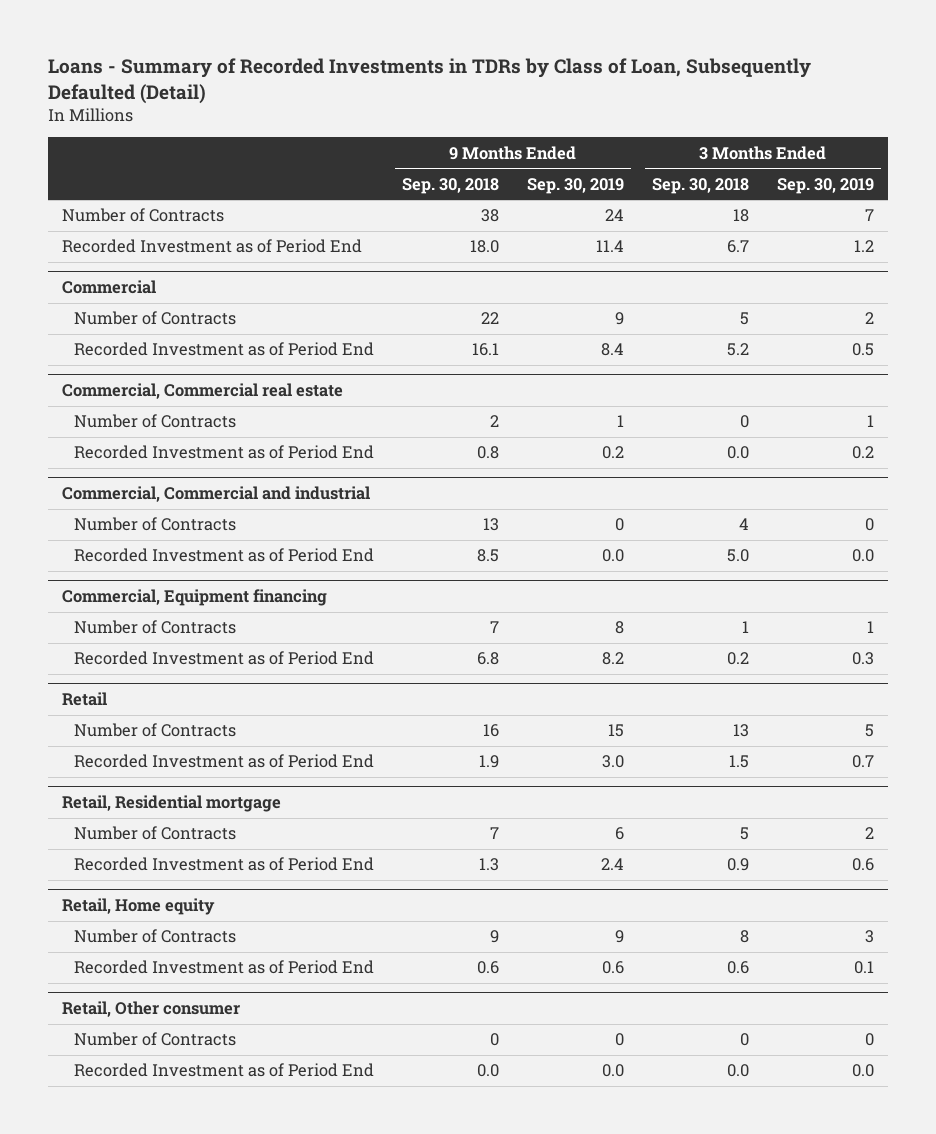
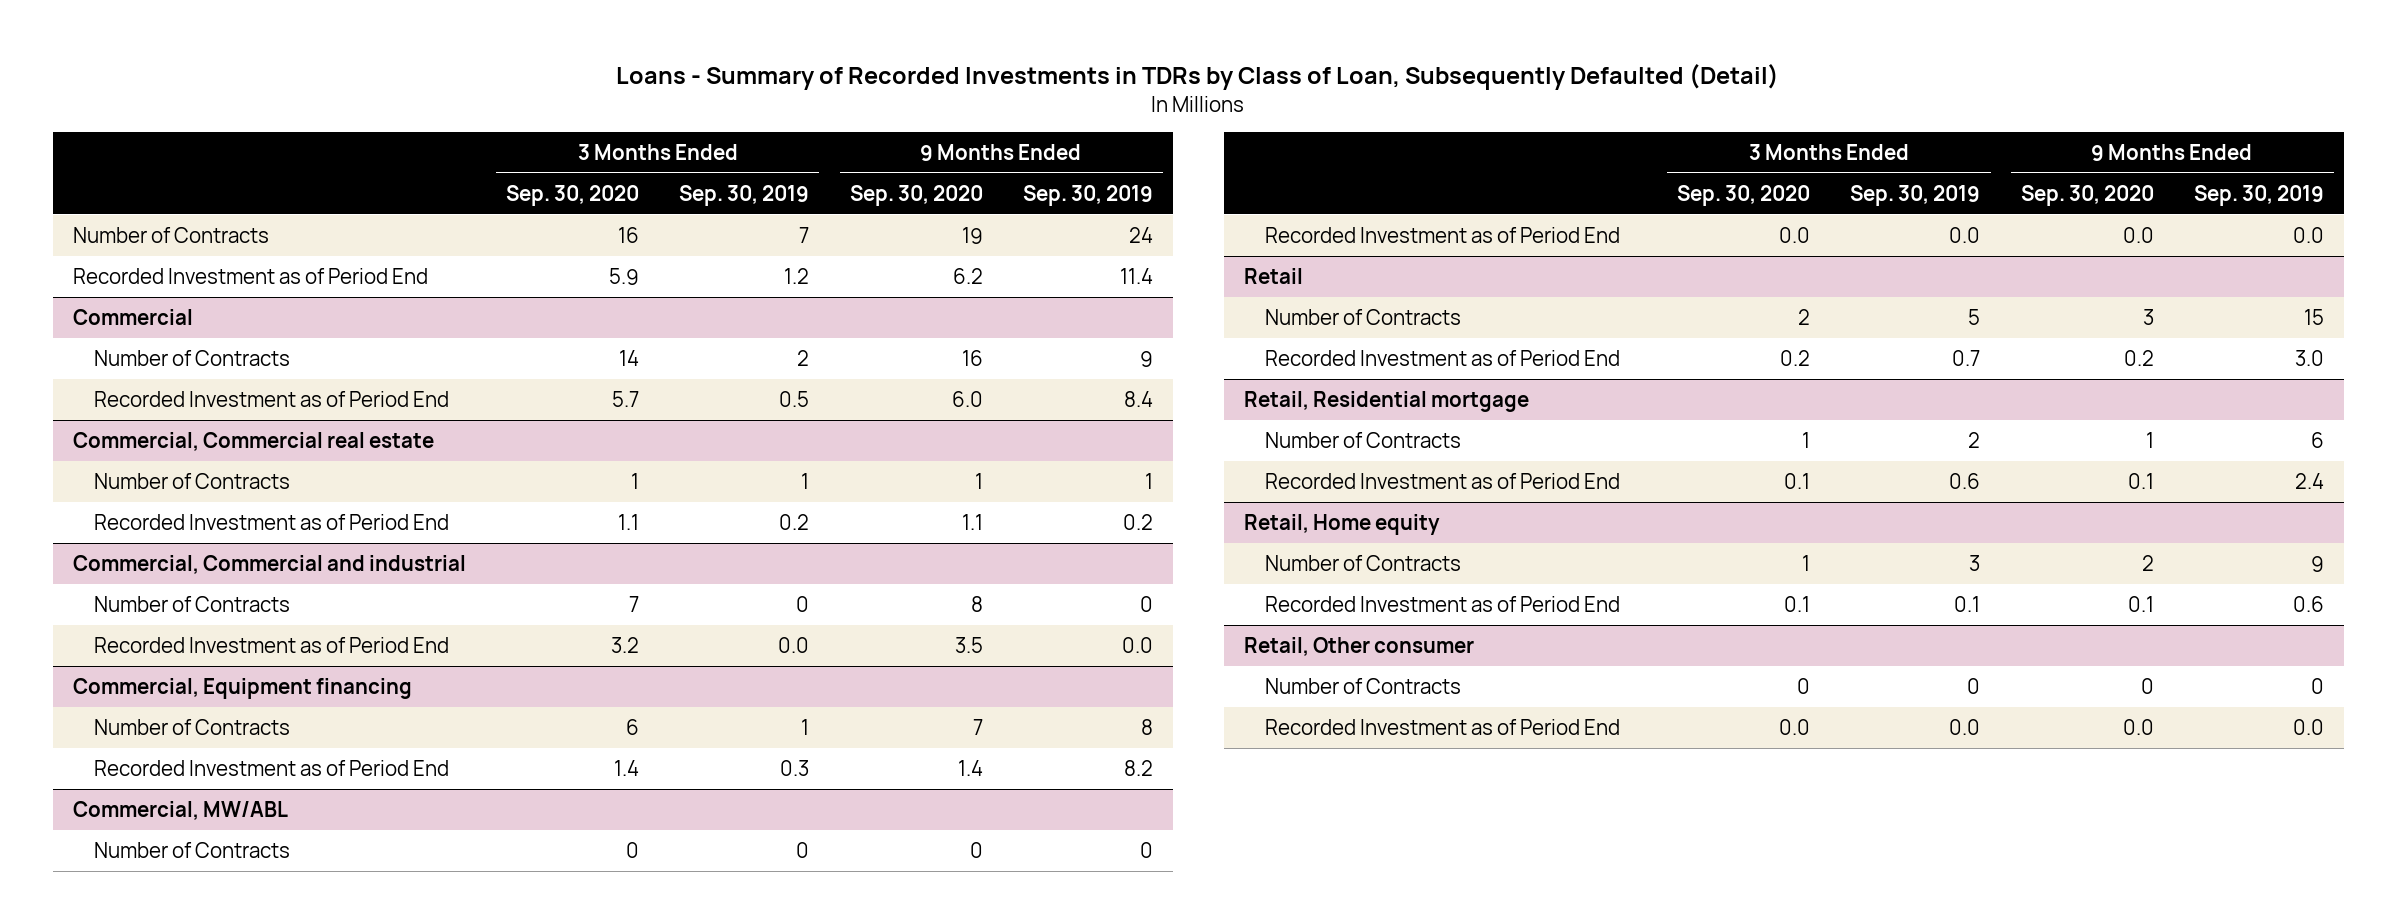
[402,177,500,194] Sep. 30, 2018 -> none
[652,177,750,194] Sep. 30, 2018 -> none
none -> [506,184,640,206] Sep. 30, 2020
none -> [849,184,983,206] Sep. 30, 2020
none -> [72,800,288,820] Commercial, MW/ABL
none -> [94,841,291,858] Number of Contracts
none -> [1265,226,1621,243] Recorded Investment as of Period End

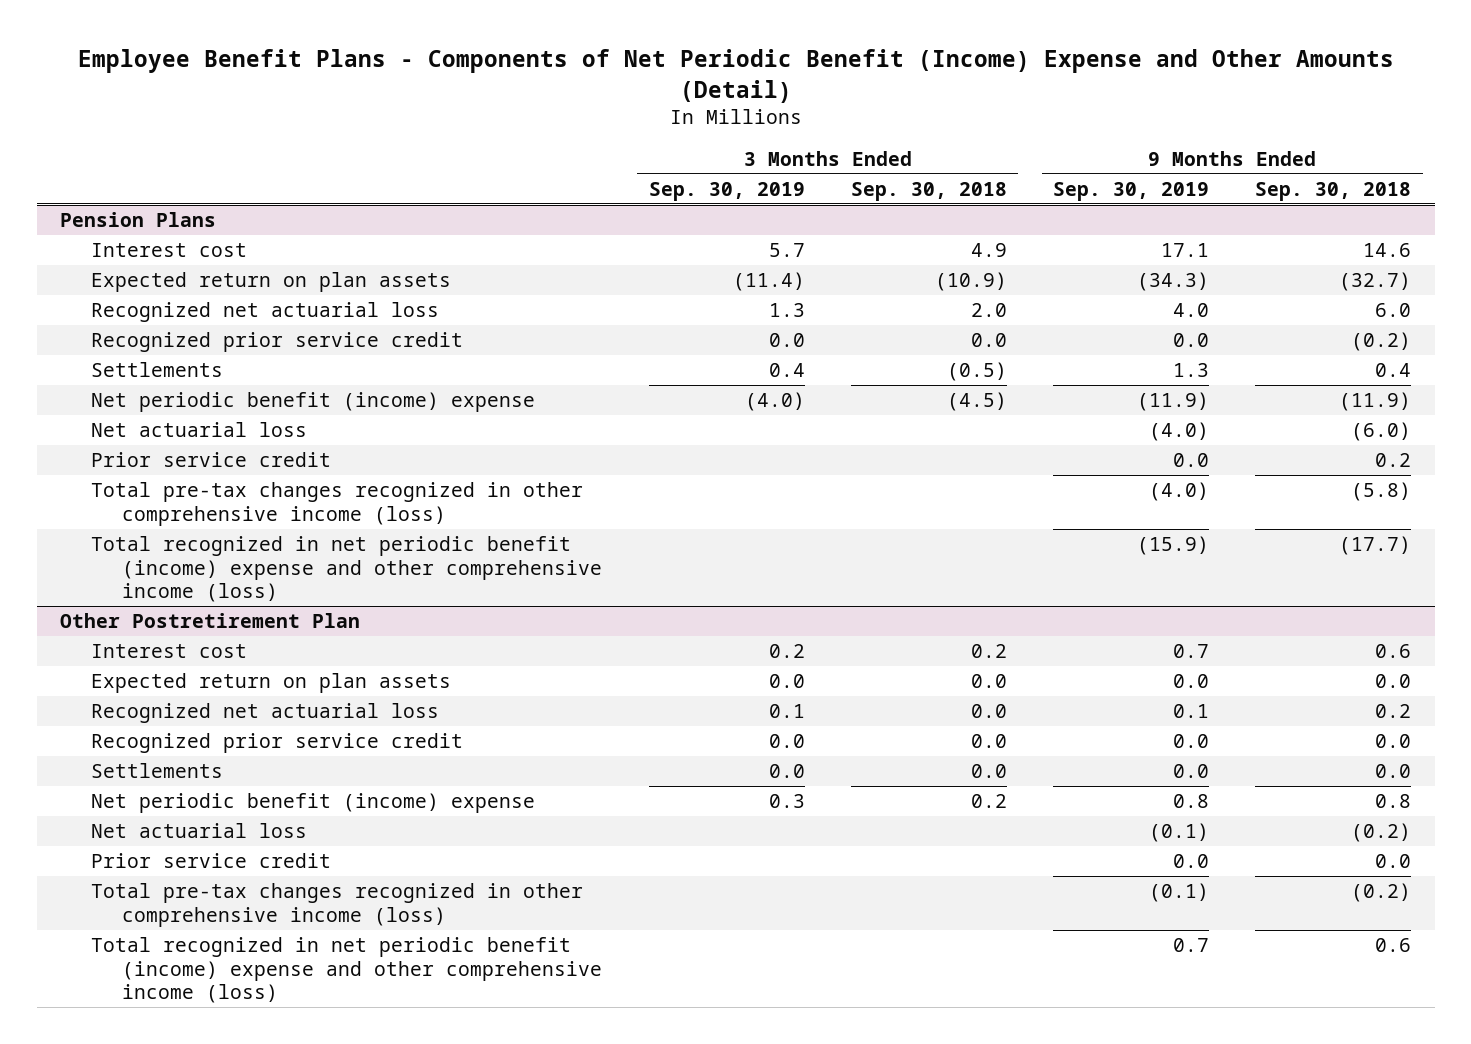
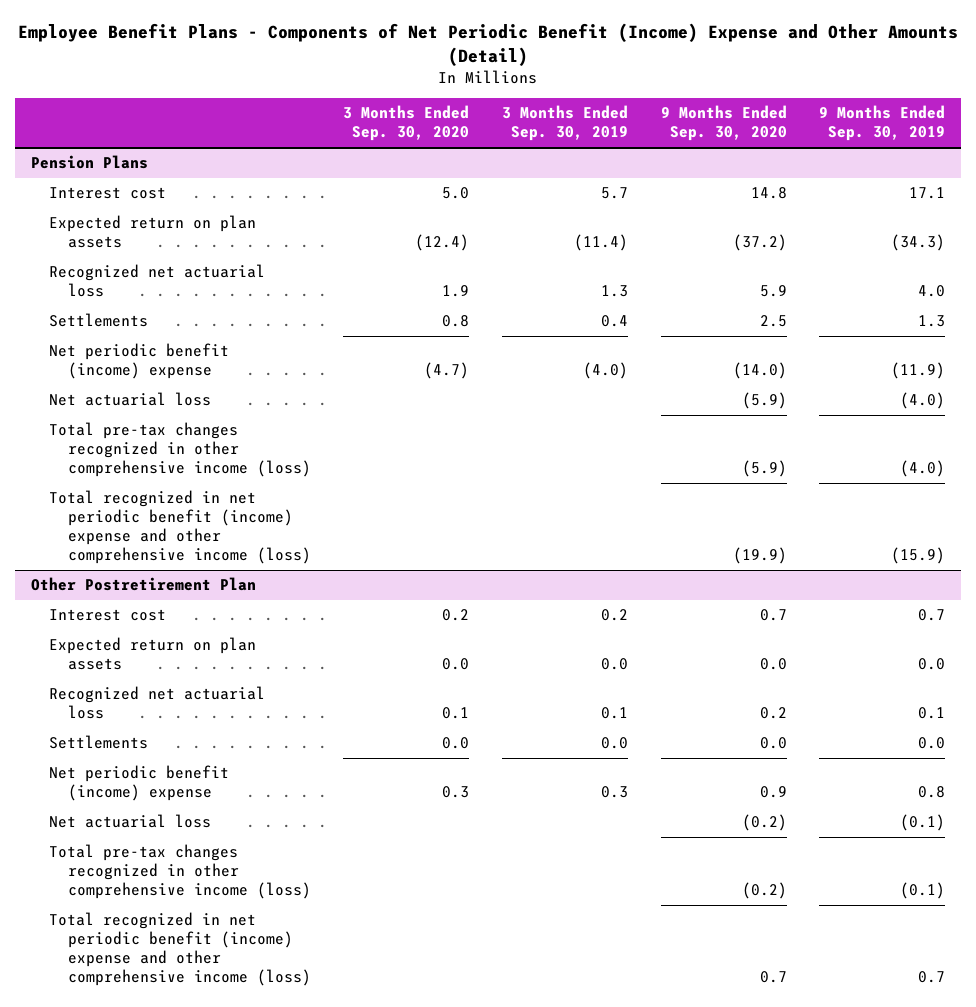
[850,181,1007,201] Sep. 30, 2018 -> none
[1255,181,1412,201] Sep. 30, 2018 -> none
none -> [343,105,470,142] 3 Months Ended Sep. 30, 2020
none -> [660,105,787,142] 9 Months Ended Sep. 30, 2020
[91,332,464,353] Recognized prior service credit -> none
[91,452,332,468] Prior service credit -> none
[91,733,464,754] Recognized prior service credit -> none
[91,853,332,869] Prior service credit -> none

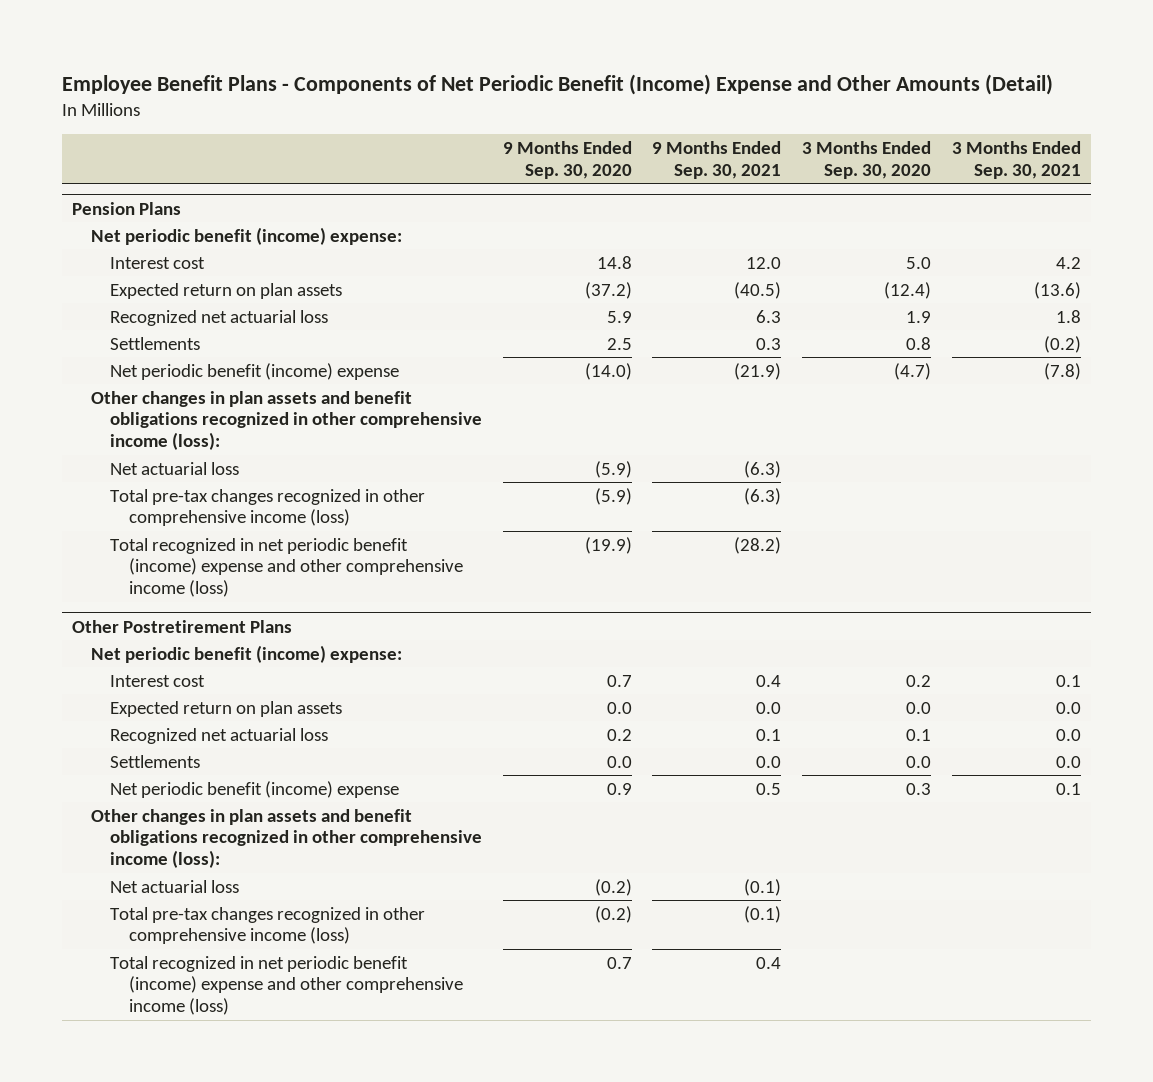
[501,105,628,142] 3 Months Ended Sep. 30, 2019 -> none
[819,105,946,142] 9 Months Ended Sep. 30, 2019 -> none
none -> [652,141,782,179] 9 Months Ended Sep. 30, 2021
none -> [951,141,1081,179] 3 Months Ended Sep. 30, 2021
none -> [91,226,403,245] Net periodic benefit (income) expense:
none -> [91,390,482,450] Other changes in plan assets and benefit obligations recognized in other comprehensive income (loss):
[30,577,256,592] Other Postretirement Plan -> [72,619,293,633] Other Postretirement Plans
none -> [91,644,403,663] Net periodic benefit (income) expense:
none -> [91,808,482,868] Other changes in plan assets and benefit obligations recognized in other comprehensive income (loss):

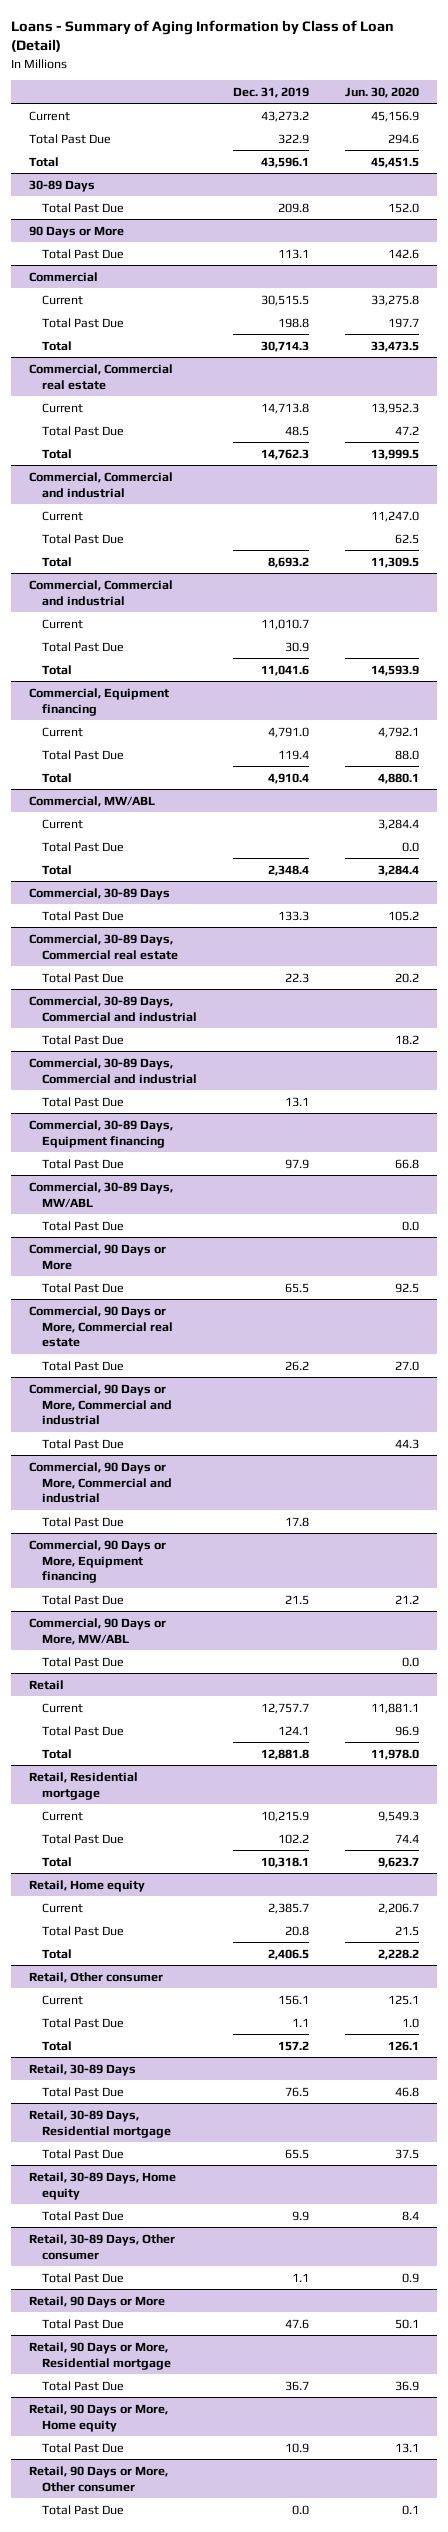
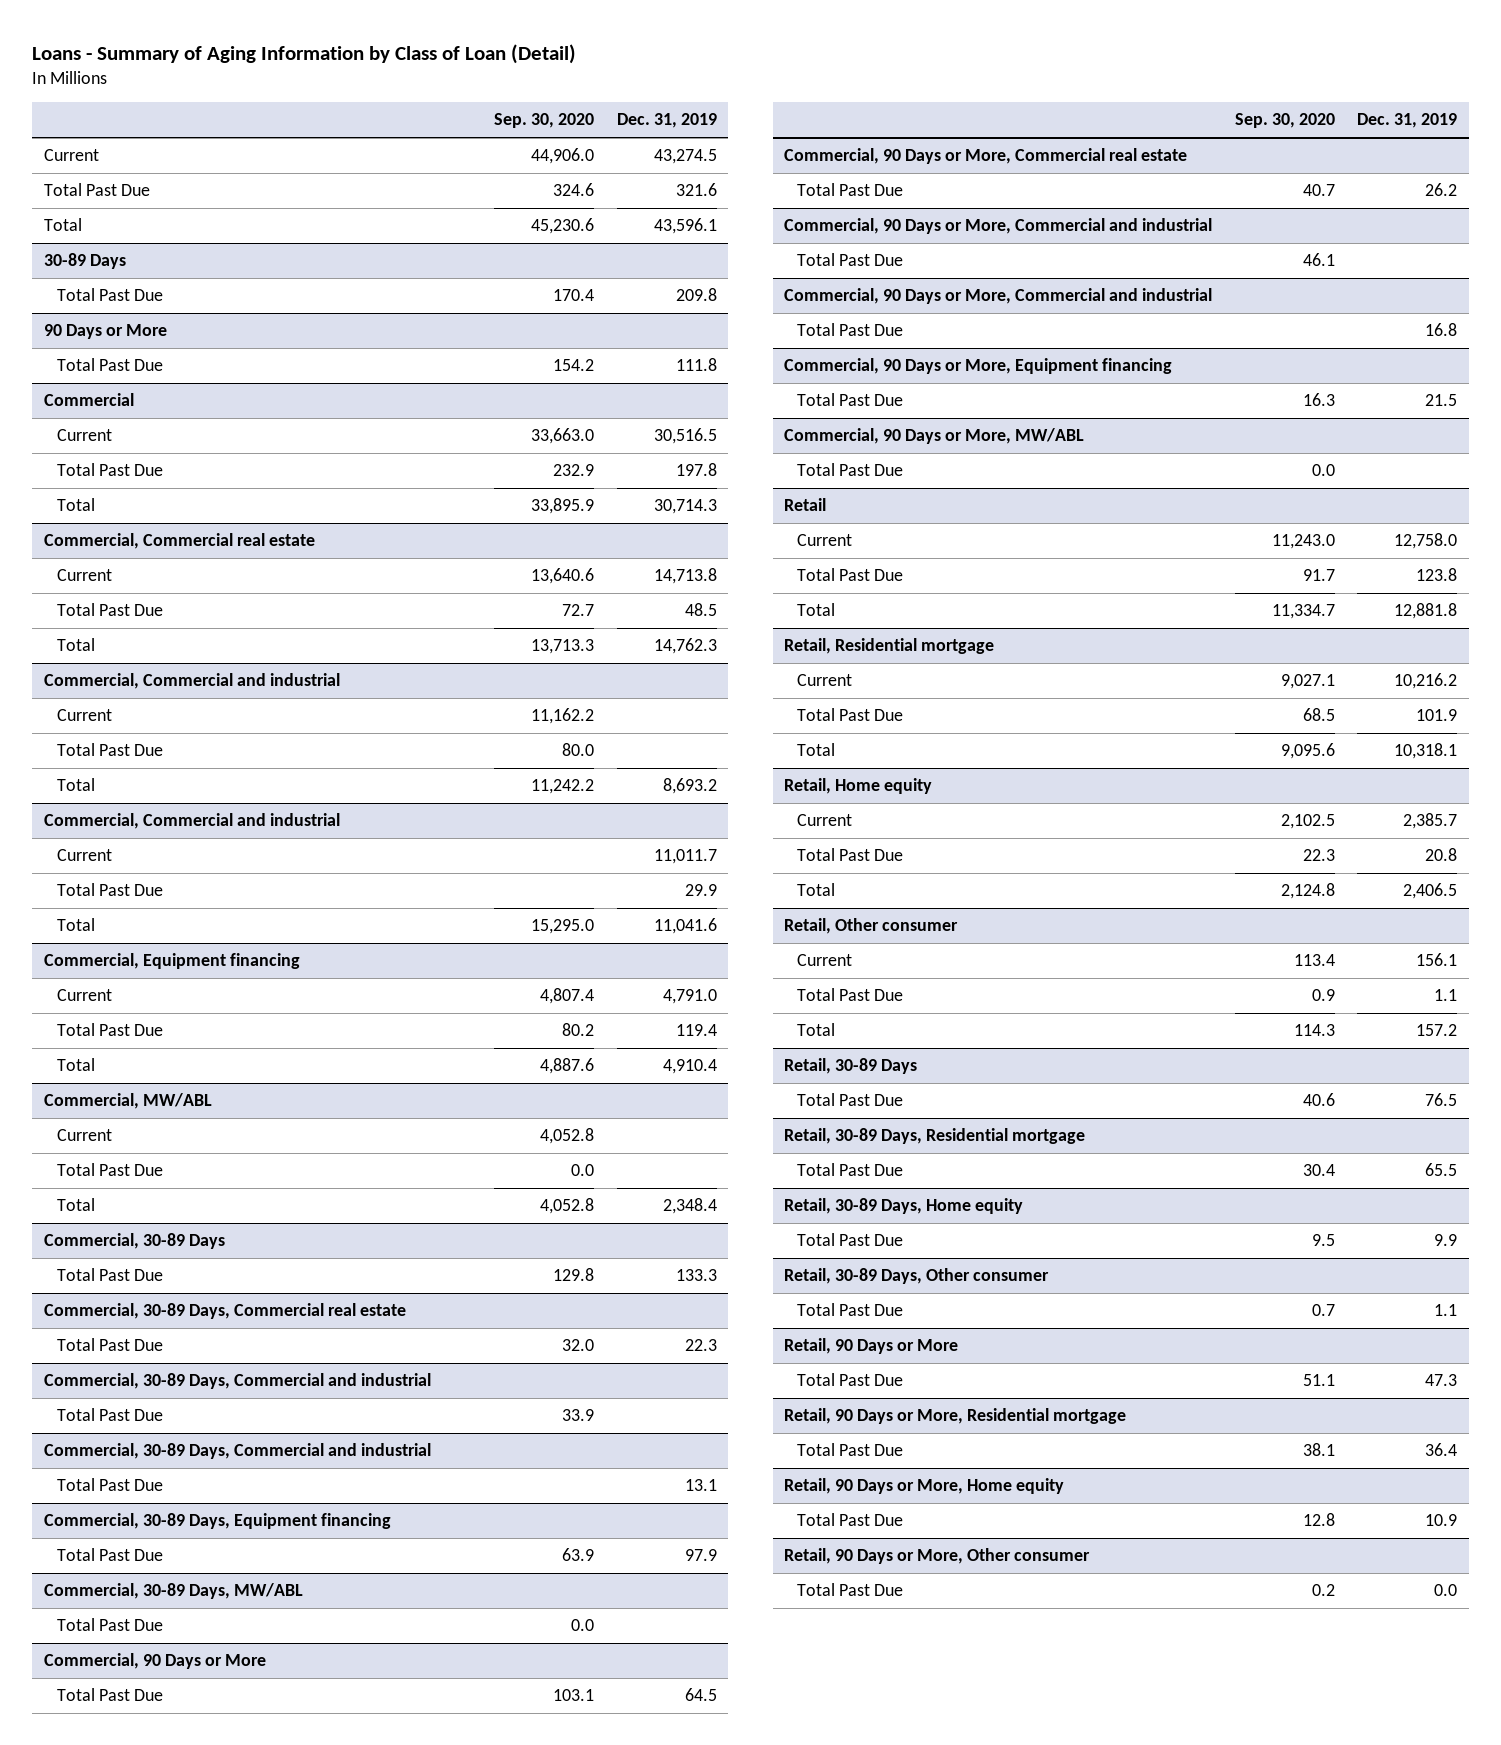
[345,86,420,98] Jun. 30, 2020 -> none
none -> [494,113,595,129] Sep. 30, 2020
[260,110,309,122] 43,273.2 -> [653,149,717,165] 43,274.5
[277,133,309,144] 322.9 -> [675,183,717,197] 321.6
[277,248,309,259] 113.1 -> [675,358,717,372] 111.8
[260,294,309,306] 30,515.5 -> [653,428,717,445] 30,516.5
[277,317,309,328] 198.8 -> [675,463,717,477] 197.8
[260,618,309,630] 11,010.7 -> [653,849,717,865] 11,011.7
[284,641,309,652] 30.9 -> [684,884,717,897] 29.9
[284,1282,309,1293] 65.5 -> [684,1688,717,1702] 64.5
[284,1516,309,1527] 17.8 -> [1425,323,1458,337] 16.8
[260,1702,309,1714] 12,757.7 -> [1394,533,1458,550] 12,758.0
[277,1725,309,1735] 124.1 -> [1416,568,1458,582] 123.8
[260,1810,309,1822] 10,215.9 -> [1394,673,1458,690] 10,216.2
[277,1833,309,1844] 102.2 -> [1416,709,1458,722] 101.9
[284,2318,309,2329] 47.6 -> [1425,1374,1458,1387] 47.3
[284,2380,309,2391] 36.7 -> [1425,1443,1458,1457] 36.4

